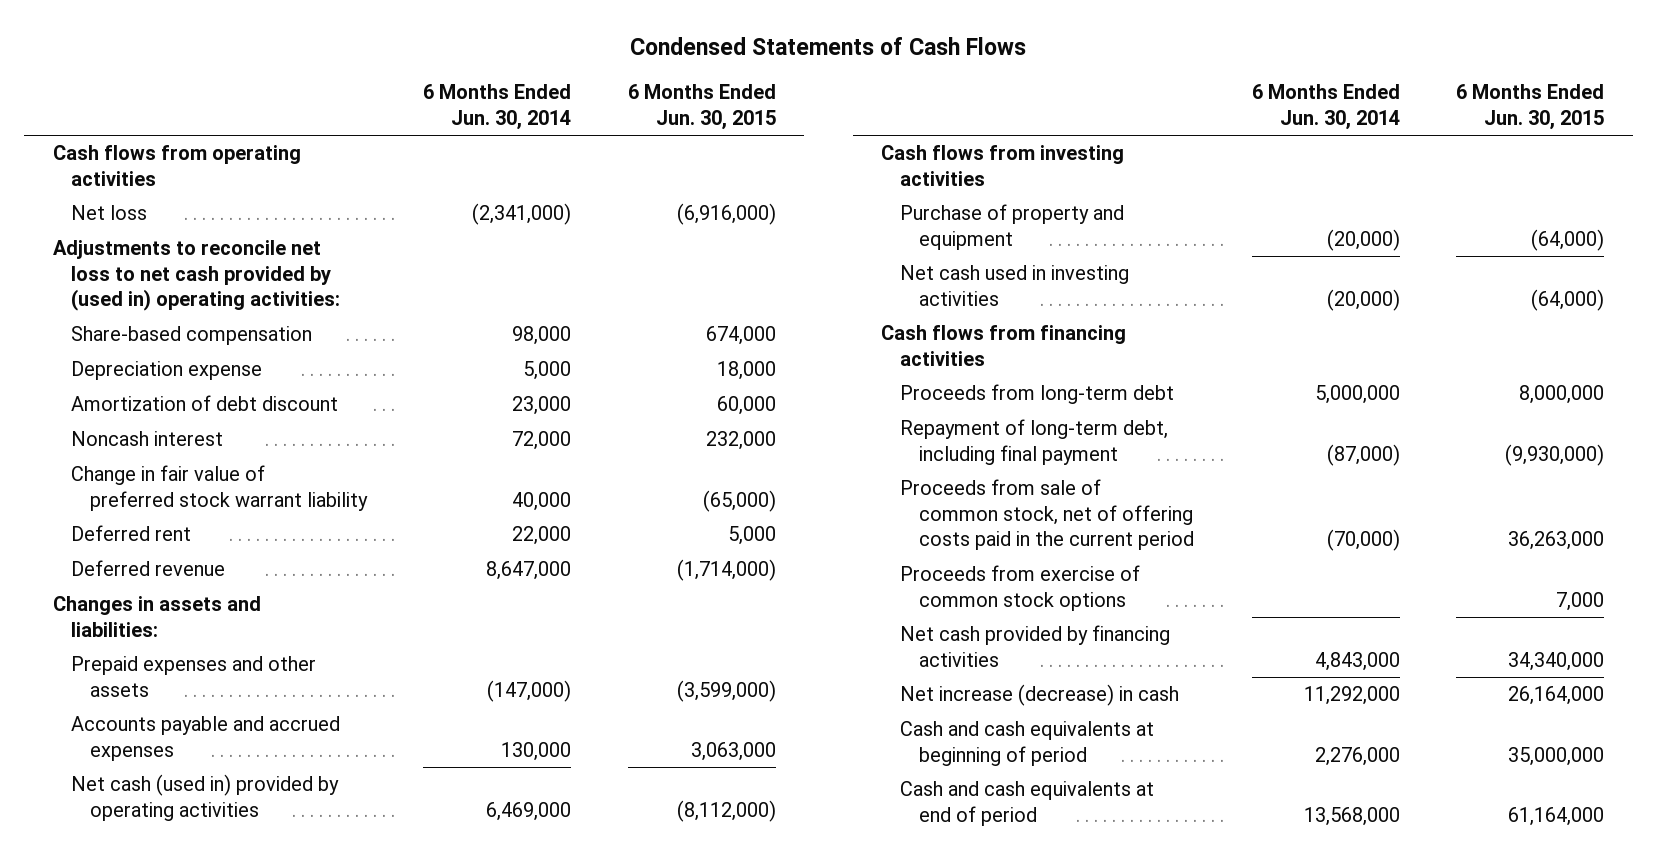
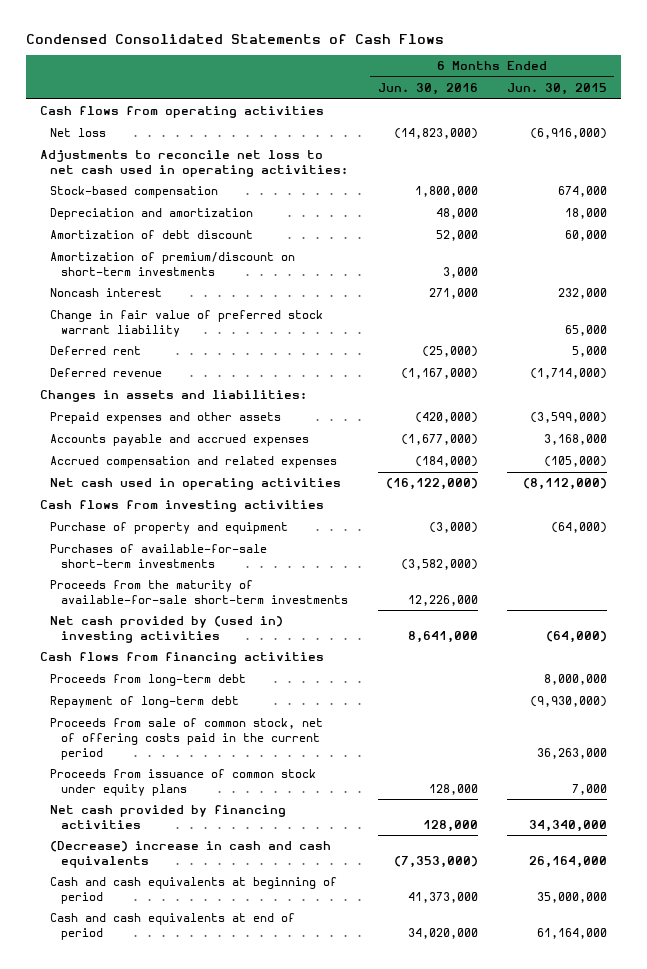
[630,37,1027,56] Condensed Statements of Cash Flows -> [25,33,444,44] Condensed Consolidated Statements of Cash Flows
[423,84,572,130] 6 Months Ended Jun. 30, 2014 -> none
none -> [377,83,478,96] Jun. 30, 2016
[52,240,341,312] Adjustments to reconcile net loss to net cash provided by (used in) operating activities: -> [40,150,349,177] Adjustments to reconcile net loss to net cash used in operating activities:
[71,326,313,346] Share-based compensation -> [50,186,219,199] Stock-based compensation
[71,361,263,381] Depreciation expense -> [50,208,254,221] Depreciation and amortization
none -> [50,252,296,276] Amortization of premium/discount on short-term investments
[702,489,776,512] (65,000) -> [564,324,607,336] 65,000
[690,741,776,761] 3,063,000 -> [543,434,607,446] 3,168,000
none -> [50,456,338,469] Accrued compensation and related expenses
[71,774,340,821] Net cash (used in) provided by operating activities -> [50,478,342,491] Net cash used in operating activities
none -> [50,544,268,568] Purchases of available-for-sale short-term investments
none -> [50,580,348,604] Proceeds from the maturity of available-for-sale short-term investments
[900,265,1130,306] Net cash used in investing activities -> [50,616,284,643] Net cash provided by (used in) investing activities
[900,419,1169,465] Repayment of long-term debt, including final payment -> [50,696,240,709] Repayment of long-term debt
[900,565,1141,611] Proceeds from exercise of common stock options -> none
none -> [50,769,317,796] Proceeds from issuance of common stock under equity plans
[900,684,1180,707] Net increase (decrease) in cash -> [50,841,332,868] (Decrease) increase in cash and cash equivalents

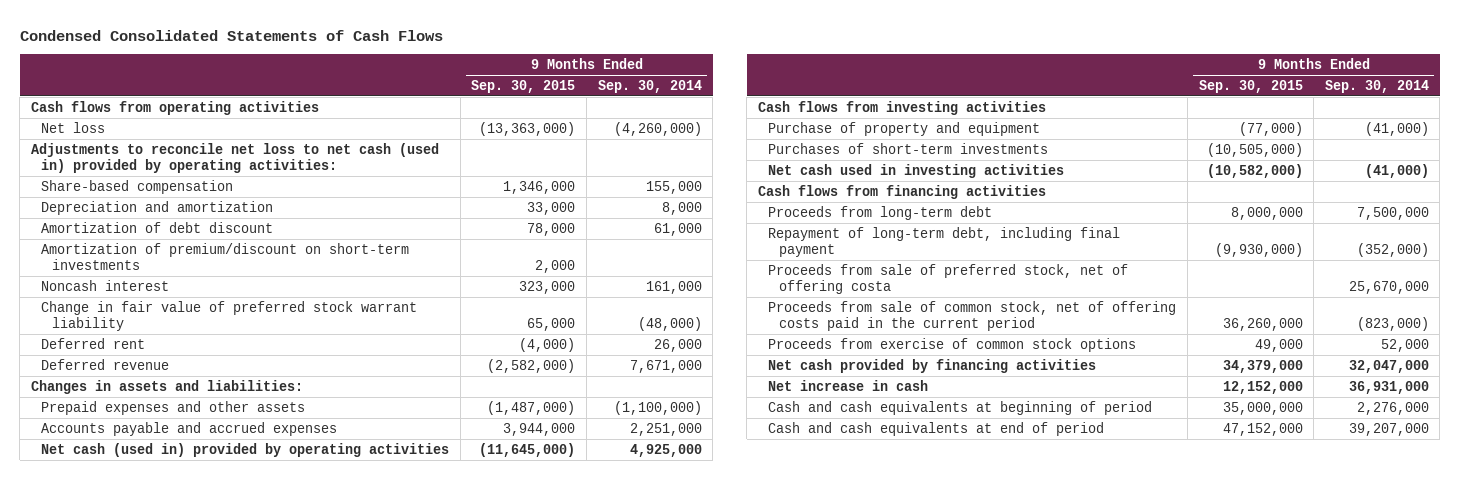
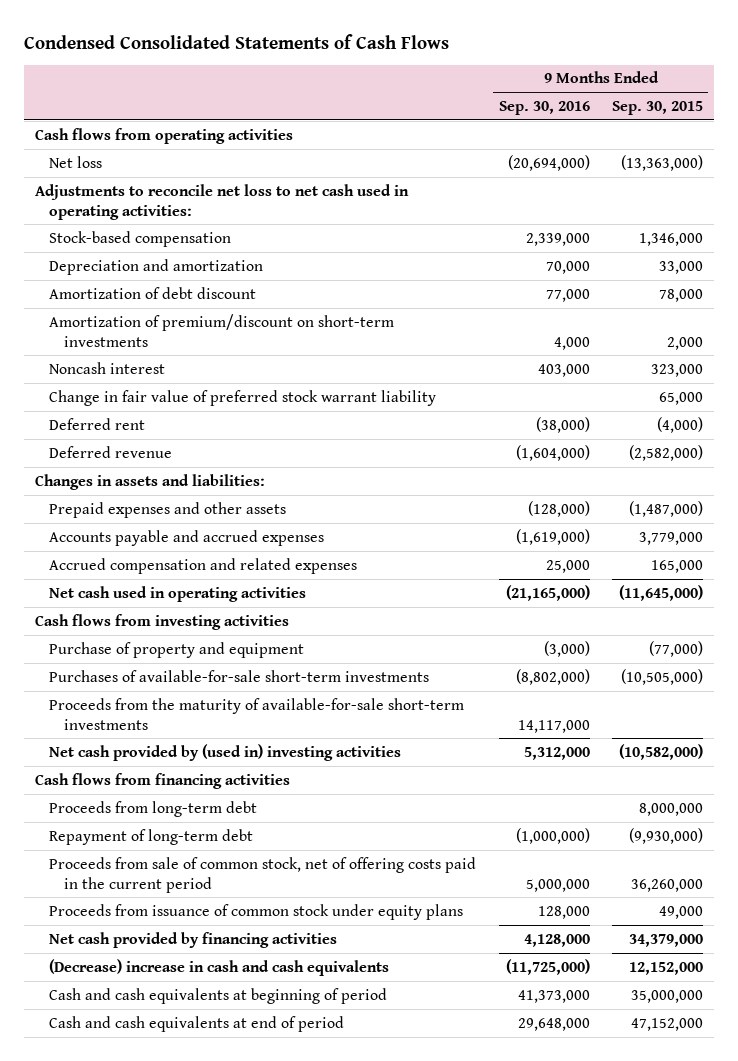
[597,79,702,93] Sep. 30, 2014 -> none
none -> [498,100,590,115] Sep. 30, 2016
[30,142,439,174] Adjustments to reconcile net loss to net cash (used in) provided by operating activities: -> [34,183,409,220] Adjustments to reconcile net loss to net cash used in operating activities:
[41,179,234,194] Share-based compensation -> [49,230,232,247] Stock-based compensation
[503,422,576,436] 3,944,000 -> [638,531,703,545] 3,779,000
none -> [49,557,358,574] Accrued compensation and related expenses
[41,442,450,457] Net cash (used in) provided by operating activities -> [49,585,307,602] Net cash used in operating activities
[768,142,1049,154] Purchases of short-term investments -> [49,669,430,682] Purchases of available-for-sale short-term investments
none -> [49,697,465,730] Proceeds from the maturity of available-for-sale short-term investments
[768,163,1065,178] Net cash used in investing activities -> [49,743,402,761] Net cash provided by (used in) investing activities
[768,263,1129,295] Proceeds from sale of preferred stock, net of offering costa -> none
[768,226,1121,258] Repayment of long-term debt, including final payment -> [49,828,254,845] Repayment of long-term debt
[768,337,1137,352] Proceeds from exercise of common stock options -> none
none -> [49,903,464,920] Proceeds from issuance of common stock under equity plans
[768,379,929,391] Net increase in cash -> [49,958,390,976] (Decrease) increase in cash and cash equivalents

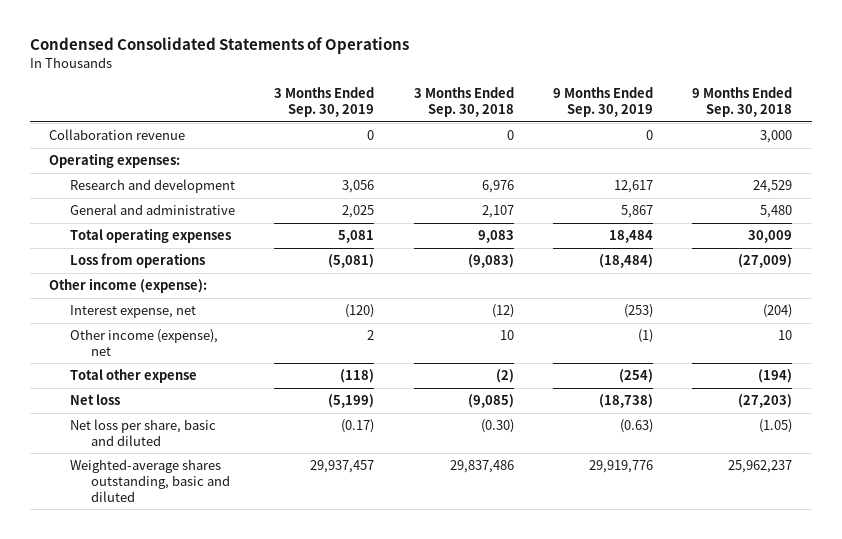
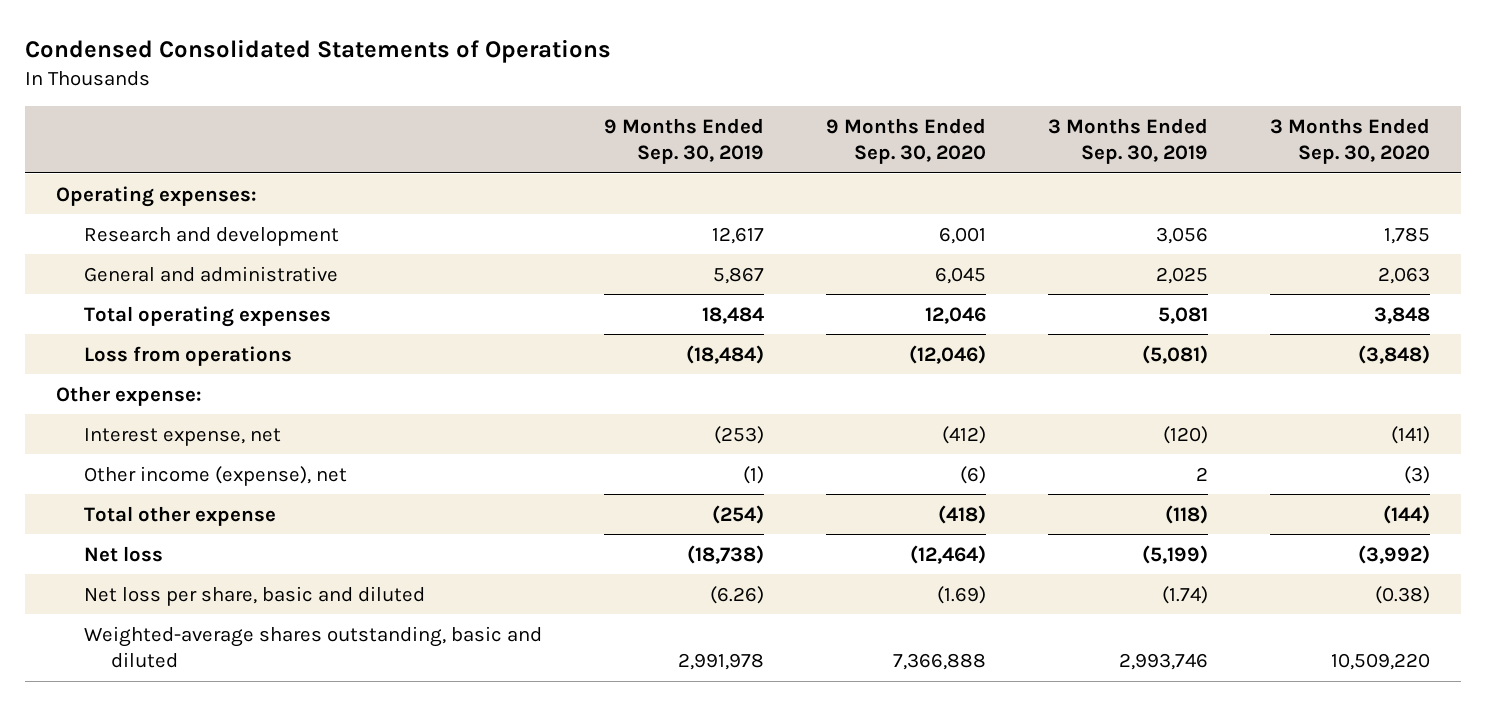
[413,87,514,118] 3 Months Ended Sep. 30, 2018 -> none
[692,87,793,118] 9 Months Ended Sep. 30, 2018 -> none
none -> [825,117,986,165] 9 Months Ended Sep. 30, 2020
none -> [1270,117,1431,165] 3 Months Ended Sep. 30, 2020
[49,129,186,141] Collaboration revenue -> none
[49,278,208,294] Other income (expense): -> [55,385,202,406] Other expense:
[341,419,375,434] (0.17) -> [1162,585,1209,604] (1.74)
[620,419,654,434] (0.63) -> [709,585,764,604] (6.26)
[310,460,375,474] 29,937,457 -> [1119,653,1209,671] 2,993,746
[589,460,654,474] 29,919,776 -> [677,653,764,671] 2,991,978

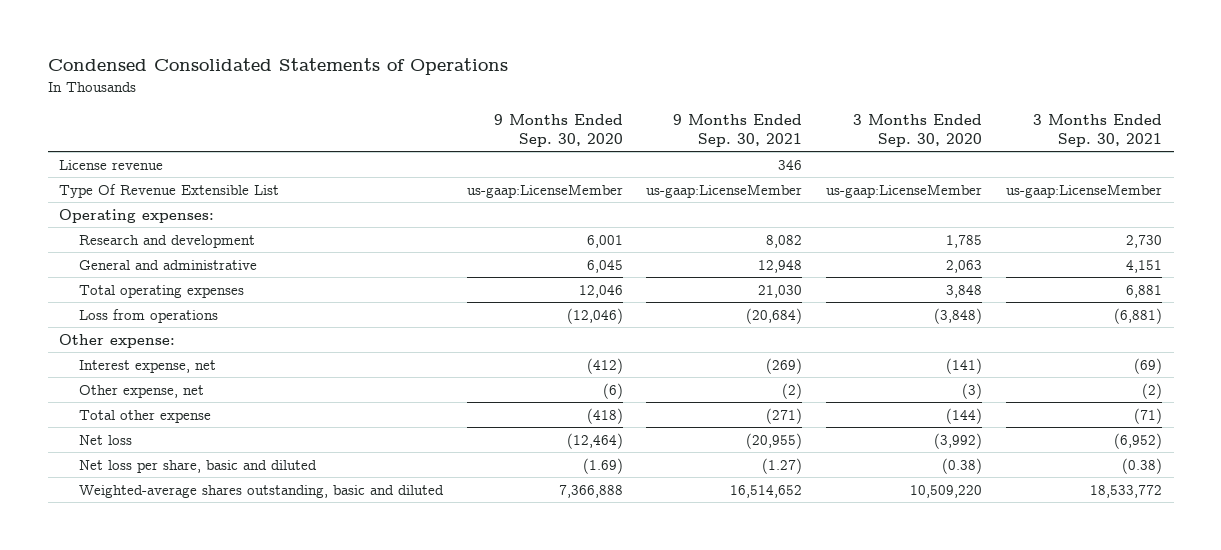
[603,117,764,165] 9 Months Ended Sep. 30, 2019 -> none
[1048,117,1209,165] 3 Months Ended Sep. 30, 2019 -> none
none -> [673,113,803,147] 9 Months Ended Sep. 30, 2021
none -> [1032,113,1162,147] 3 Months Ended Sep. 30, 2021
none -> [59,159,164,170] License revenue
none -> [59,183,280,198] Type Of Revenue Extensible List
[83,465,347,486] Other income (expense), net -> [78,384,204,398] Other expense, net

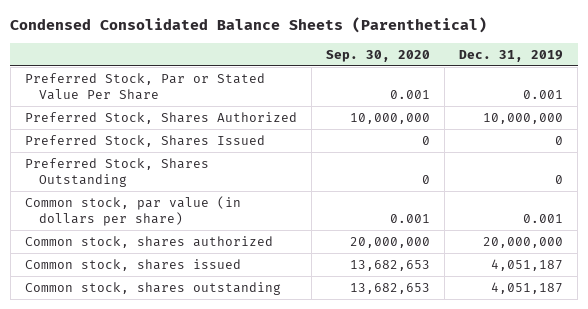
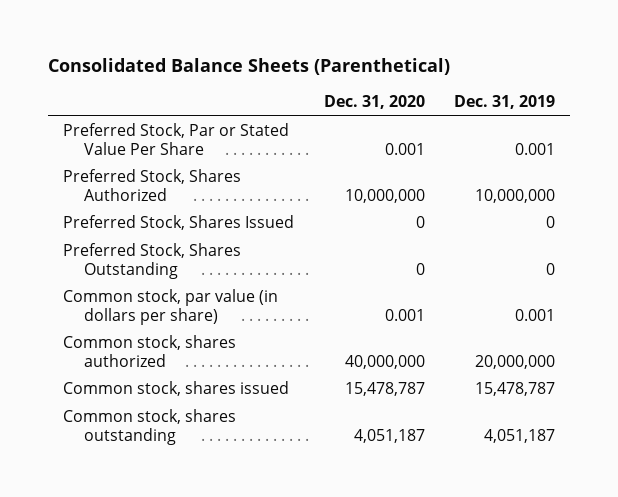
[10,16,488,33] Condensed Consolidated Balance Sheets (Parenthetical) -> [48,58,451,76] Consolidated Balance Sheets (Parenthetical)
[326,49,431,62] Sep. 30, 2020 -> none
none -> [323,95,425,110] Dec. 31, 2020
[491,258,564,271] 4,051,187 -> [475,382,556,397] 15,478,787

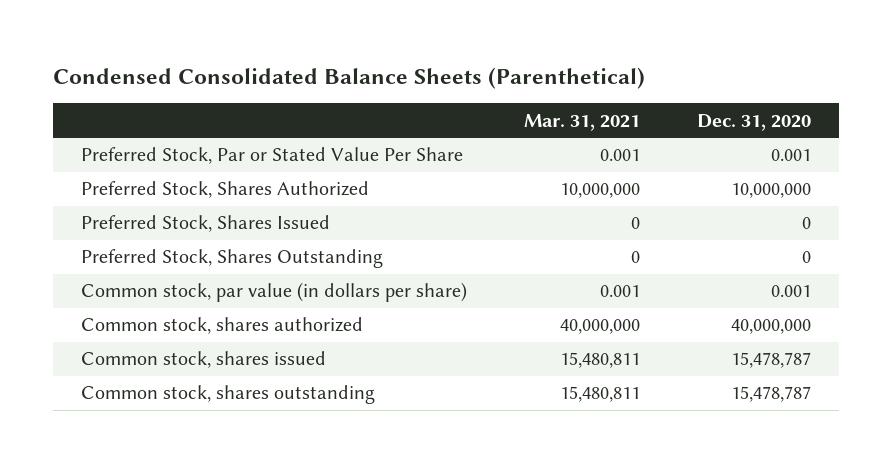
[48,58,451,76] Consolidated Balance Sheets (Parenthetical) -> [52,66,645,89] Condensed Consolidated Balance Sheets (Parenthetical)
[454,95,556,110] Dec. 31, 2019 -> none
none -> [524,113,641,131] Mar. 31, 2021
[353,428,425,443] 4,051,187 -> [730,386,811,403] 15,478,787

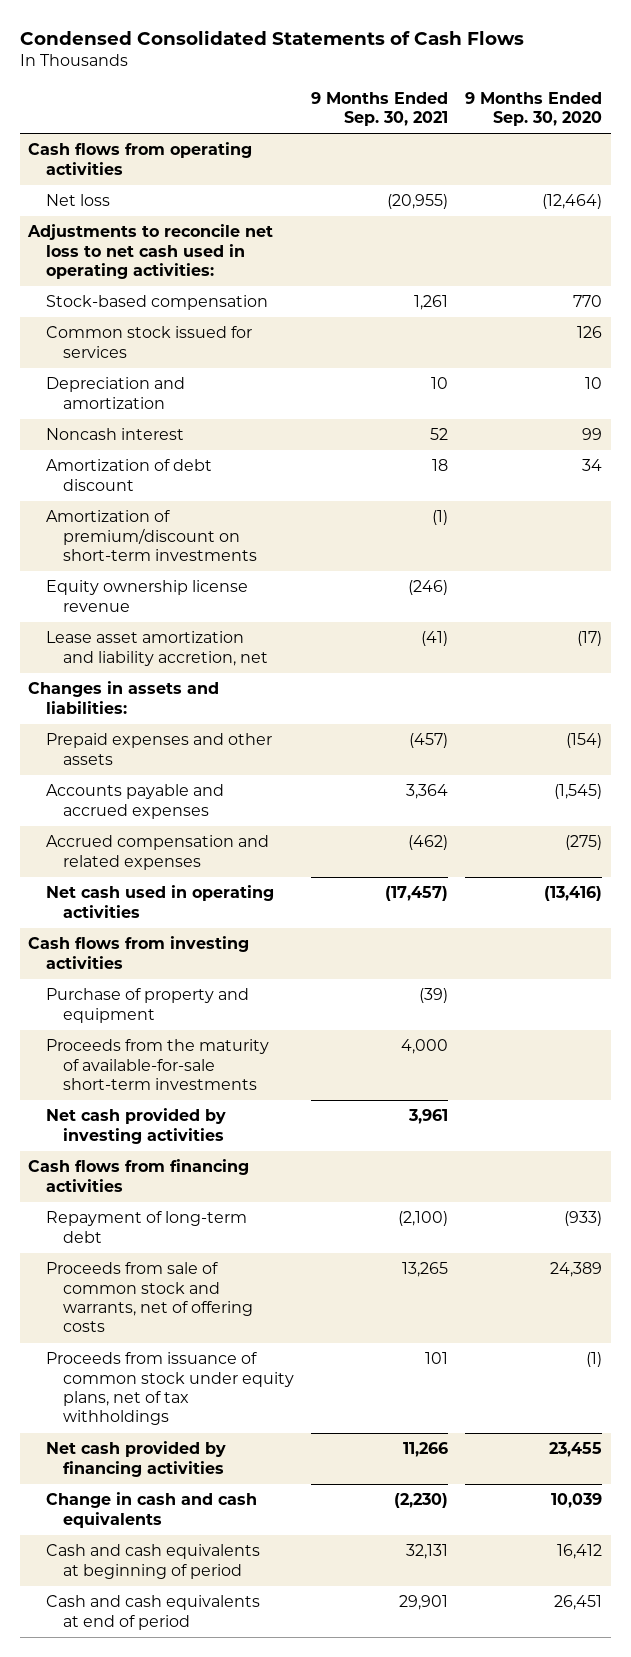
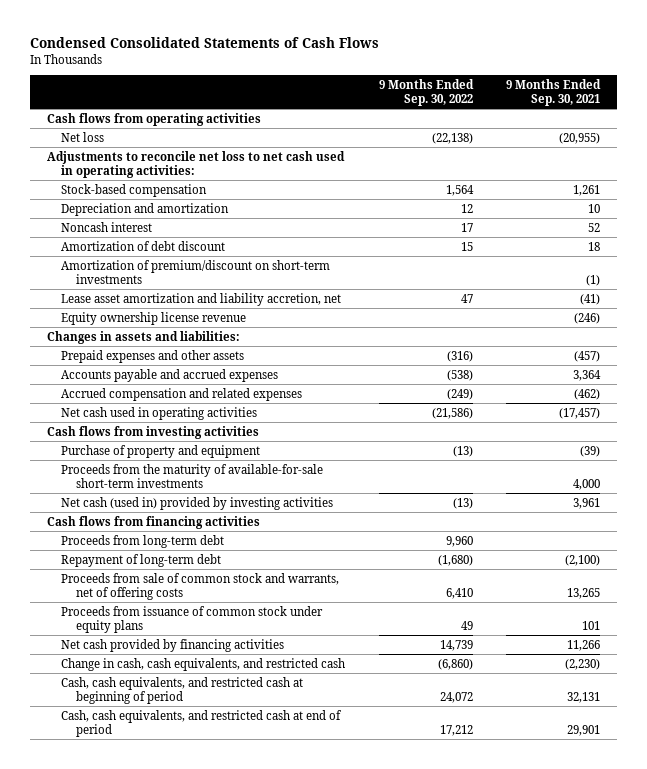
[465,91,603,126] 9 Months Ended Sep. 30, 2020 -> none
none -> [378,78,474,106] 9 Months Ended Sep. 30, 2022
[45,326,252,358] Common stock issued for services -> none
[45,580,248,612] Equity ownership license revenue -> [61,311,247,325] Equity ownership license revenue
[45,1108,226,1144] Net cash provided by investing activities -> [61,496,334,510] Net cash (used in) provided by investing activities
none -> [61,534,225,548] Proceeds from long-term debt
[45,1352,294,1426] Proceeds from issuance of common stock under equity plans, net of tax withholdings -> [61,605,324,633] Proceeds from issuance of common stock under equity plans
[45,1492,257,1528] Change in cash and cash equivalents -> [61,657,346,671] Change in cash, cash equivalents, and restricted cash
[45,1544,260,1579] Cash and cash equivalents at beginning of period -> [61,676,304,704] Cash, cash equivalents, and restricted cash at beginning of period
[45,1595,260,1630] Cash and cash equivalents at end of period -> [61,709,343,737] Cash, cash equivalents, and restricted cash at end of period

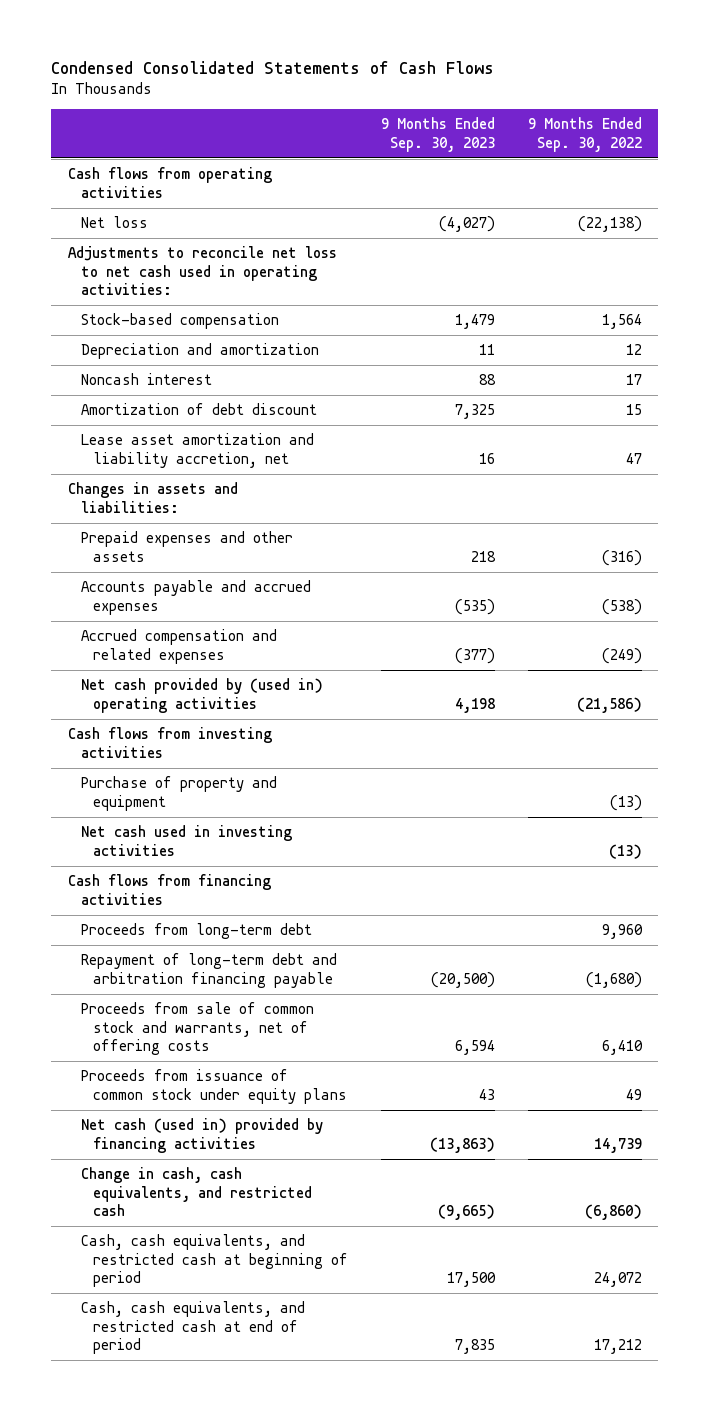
[506,78,602,106] 9 Months Ended Sep. 30, 2021 -> none
none -> [381,117,496,153] 9 Months Ended Sep. 30, 2023
[61,259,331,284] Amortization of premium/discount on short-term investments -> none
[61,311,247,325] Equity ownership license revenue -> none
[61,406,258,420] Net cash used in operating activities -> [80,678,323,713] Net cash provided by (used in) operating activities
[61,463,324,488] Proceeds from the maturity of available-for-sale short-term investments -> none
[61,496,334,510] Net cash (used in) provided by investing activities -> [80,825,292,856] Net cash used in investing activities
[61,553,222,567] Repayment of long-term debt -> [80,953,337,988] Repayment of long-term debt and arbitration financing payable
[61,638,285,652] Net cash provided by financing activities -> [80,1118,323,1153] Net cash (used in) provided by financing activities

